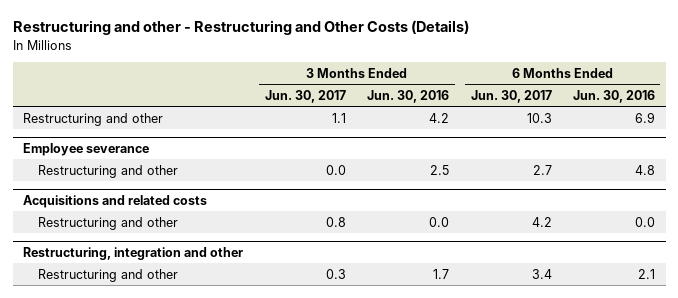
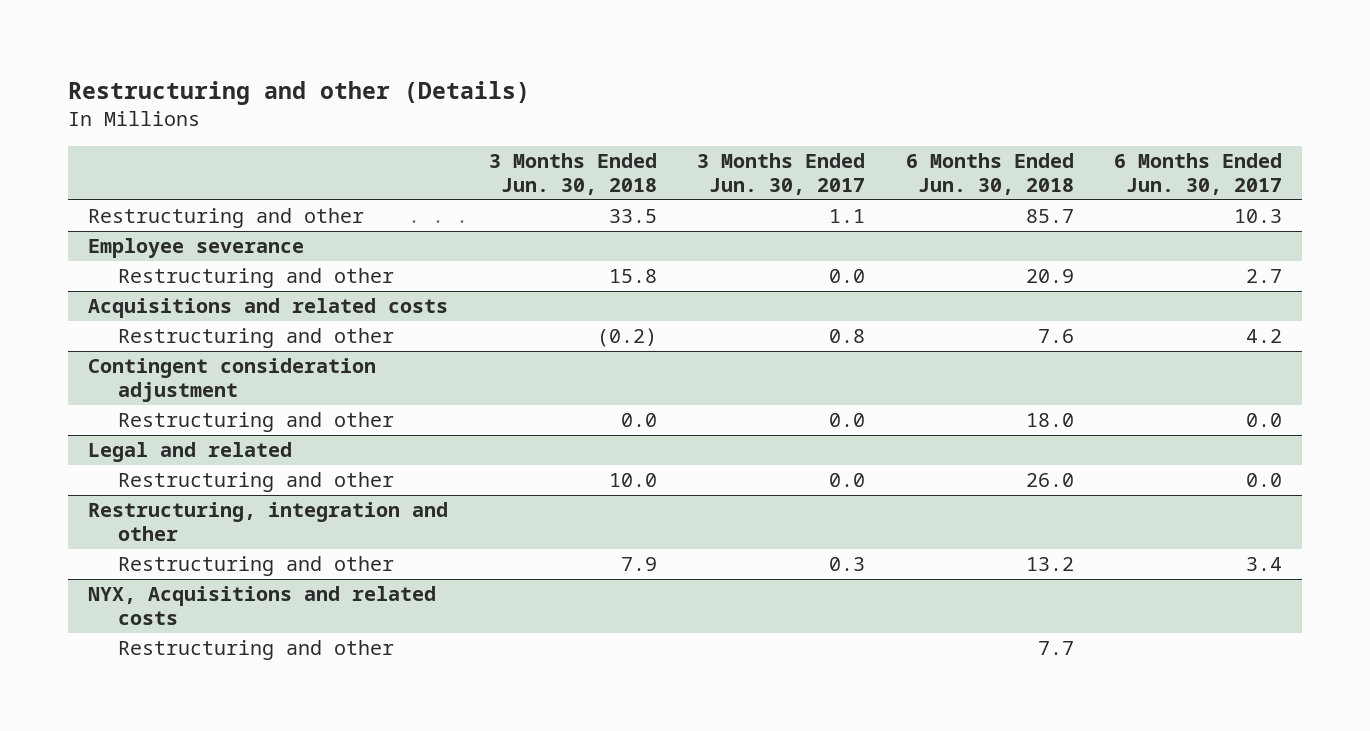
[12,20,469,36] Restructuring and other - Restructuring and Other Costs (Details) -> [67,80,530,105] Restructuring and other (Details)
[367,89,450,103] Jun. 30, 2016 -> none
[573,89,656,103] Jun. 30, 2016 -> none
none -> [488,153,657,195] 3 Months Ended Jun. 30, 2018
none -> [905,153,1074,195] 6 Months Ended Jun. 30, 2018
none -> [88,358,377,402] Contingent consideration adjustment
none -> [117,412,394,433] Restructuring and other
none -> [88,442,293,463] Legal and related
none -> [117,472,394,493] Restructuring and other
none -> [88,586,437,625] NYX, Acquisitions and related costs
none -> [117,640,394,661] Restructuring and other

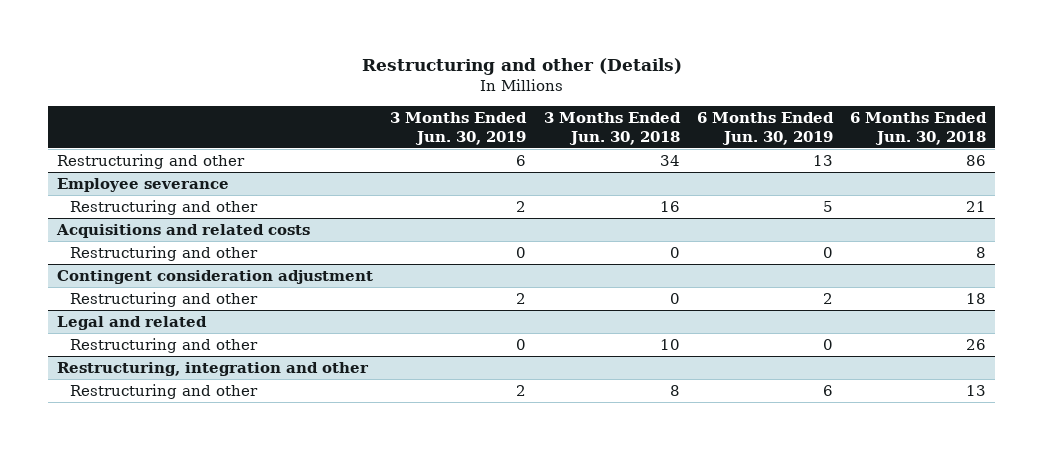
[697,153,866,195] 3 Months Ended Jun. 30, 2017 -> none
[1114,153,1283,195] 6 Months Ended Jun. 30, 2017 -> none
none -> [390,112,528,145] 3 Months Ended Jun. 30, 2019
none -> [696,112,834,145] 6 Months Ended Jun. 30, 2019
[608,209,657,224] 33.5 -> [659,154,680,166] 34
[1025,209,1074,224] 85.7 -> [966,154,987,166] 86
[608,269,657,284] 15.8 -> [659,200,680,212] 16
[1025,269,1074,284] 20.9 -> [966,200,987,212] 21
[596,328,657,348] (0.2) -> [669,246,680,258] 0
[1037,329,1074,344] 7.6 -> [976,246,987,258] 8
[620,413,657,428] 0.0 -> [669,292,680,304] 0
[1025,413,1074,428] 18.0 -> [966,292,987,304] 18
[608,473,657,488] 10.0 -> [659,338,680,350] 10
[1025,473,1074,488] 26.0 -> [966,338,987,350] 26
[88,586,437,625] NYX, Acquisitions and related costs -> none
[117,640,394,661] Restructuring and other -> none
[620,557,657,572] 7.9 -> [669,384,680,396] 8
[1025,557,1074,572] 13.2 -> [966,384,987,396] 13

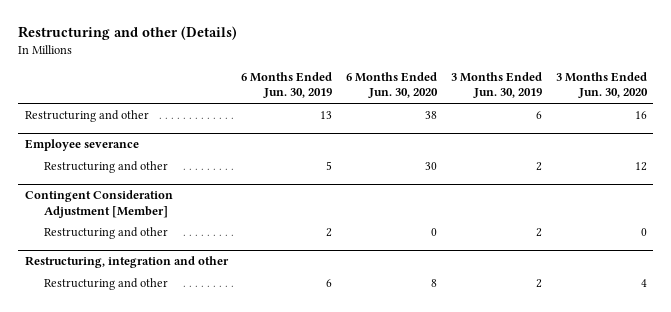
[543,112,681,145] 3 Months Ended Jun. 30, 2018 -> none
[850,112,988,145] 6 Months Ended Jun. 30, 2018 -> none
none -> [346,72,439,99] 6 Months Ended Jun. 30, 2020
none -> [555,72,648,99] 3 Months Ended Jun. 30, 2020
[56,223,311,238] Acquisitions and related costs -> none
[69,245,258,261] Restructuring and other -> none
[57,269,374,284] Contingent consideration adjustment -> [24,190,173,218] Contingent Consideration Adjustment [Member]
[57,315,208,330] Legal and related -> none
[69,337,258,353] Restructuring and other -> none

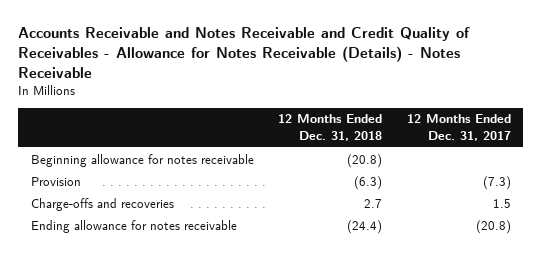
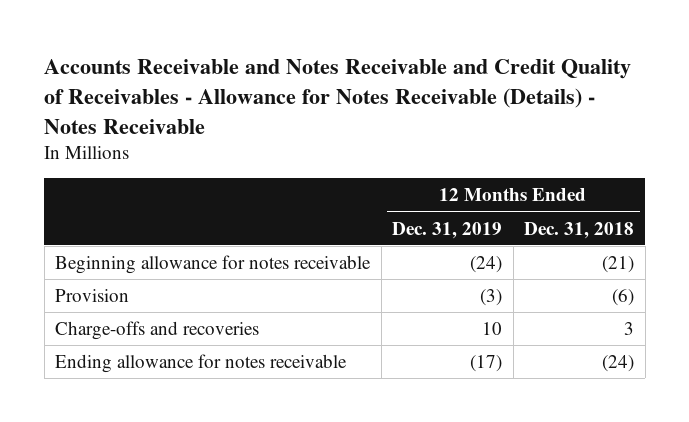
[407,114,512,141] 12 Months Ended Dec. 31, 2017 -> none
none -> [392,221,503,239] Dec. 31, 2019
[347,153,383,168] (20.8) -> [602,255,635,273] (21)
[354,175,383,190] (6.3) -> [612,288,635,306] (6)
[364,198,383,208] 2.7 -> [624,321,635,335] 3
[347,219,383,234] (24.4) -> [602,354,635,372] (24)

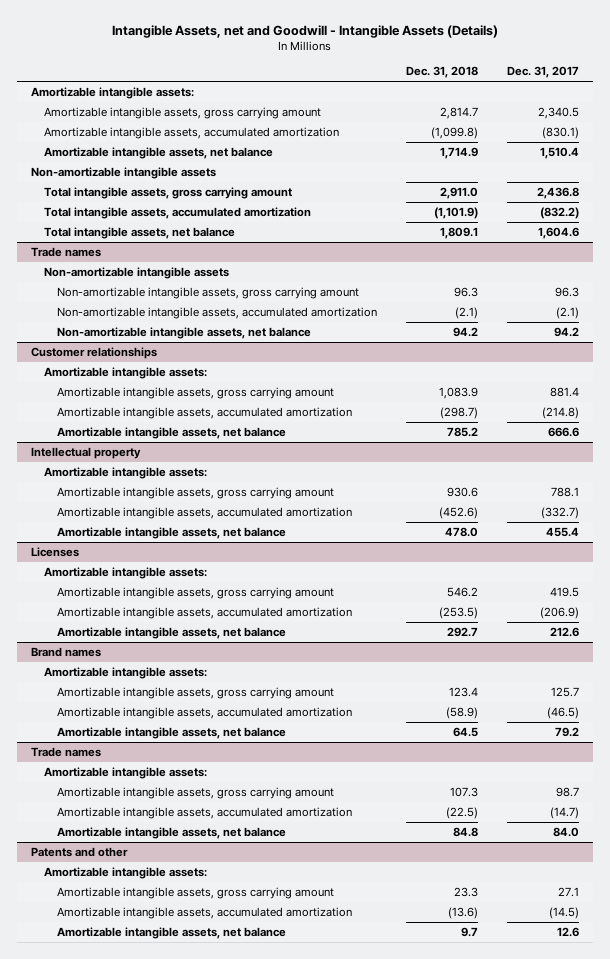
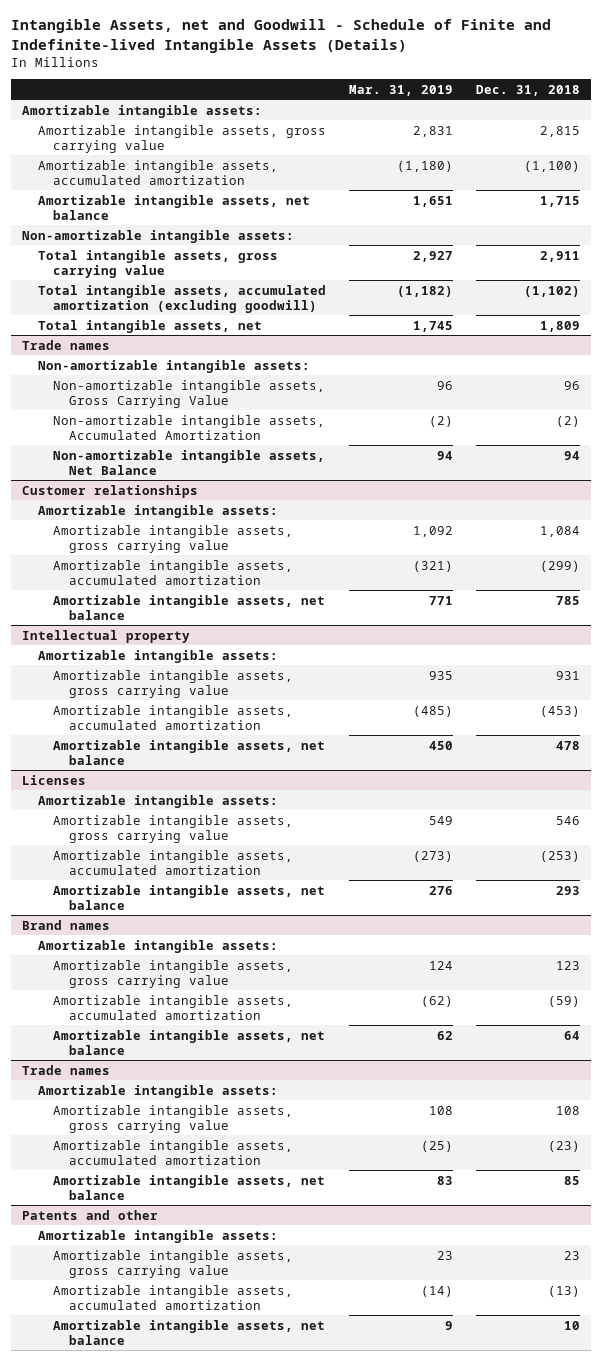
[112,24,499,38] Intangible Assets, net and Goodwill - Intangible Assets (Details) -> [11,19,552,53] Intangible Assets, net and Goodwill - Schedule of Finite and Indefinite-lived Intangible Assets (Details)
[506,66,579,79] Dec. 31, 2017 -> none
none -> [348,84,453,96] Mar. 31, 2019
[44,107,322,120] Amortizable intangible assets, gross carrying amount -> [37,124,326,153] Amortizable intangible assets, gross carrying value
[439,107,478,120] 2,814.7 -> [539,125,580,137] 2,815
[430,127,478,140] (1,099.8) -> [523,160,580,172] (1,100)
[439,147,478,160] 1,714.9 -> [539,195,580,207] 1,715
[31,167,217,180] Non-amortizable intangible assets -> [22,229,295,243] Non-amortizable intangible assets:
[44,187,293,200] Total intangible assets, gross carrying amount -> [37,249,278,278] Total intangible assets, gross carrying value
[439,187,478,200] 2,911.0 -> [539,250,580,262] 2,911
[44,207,312,220] Total intangible assets, accumulated amortization -> [37,284,326,313] Total intangible assets, accumulated amortization (excluding goodwill)
[433,207,478,220] (1,101.9) -> [523,285,580,297] (1,102)
[44,227,236,240] Total intangible assets, net balance -> [37,319,262,333] Total intangible assets, net
[439,227,478,240] 1,809.1 -> [539,320,580,332] 1,809
[44,267,230,280] Non-amortizable intangible assets -> [37,359,310,373] Non-amortizable intangible assets:
[56,287,359,300] Non-amortizable intangible assets, gross carrying amount -> [53,379,326,408] Non-amortizable intangible assets, Gross Carrying Value
[453,287,478,298] 96.3 -> [563,380,580,390] 96
[56,307,377,320] Non-amortizable intangible assets, accumulated amortization -> [53,414,326,440] Non-amortizable intangible assets, Accumulated Amortization
[454,307,478,320] (2.1) -> [555,415,580,427] (2)
[56,327,311,340] Non-amortizable intangible assets, net balance -> [53,449,326,475] Non-amortizable intangible assets, Net Balance
[452,327,478,338] 94.2 -> [563,450,580,460] 94
[56,387,334,400] Amortizable intangible assets, gross carrying amount -> [53,524,294,553] Amortizable intangible assets, gross carrying value
[438,387,478,400] 1,083.9 -> [539,525,580,537] 1,084
[439,407,478,420] (298.7) -> [539,560,580,572] (299)
[446,427,478,438] 785.2 -> [555,595,580,605] 785
[56,487,334,500] Amortizable intangible assets, gross carrying amount -> [53,669,294,698] Amortizable intangible assets, gross carrying value
[446,487,478,498] 930.6 -> [555,670,580,680] 931
[438,507,478,520] (452.6) -> [539,705,580,717] (453)
[444,527,478,538] 478.0 -> [555,740,580,750] 478
[56,587,334,600] Amortizable intangible assets, gross carrying amount -> [53,814,294,843] Amortizable intangible assets, gross carrying value
[446,587,478,598] 546.2 -> [555,815,580,825] 546
[438,607,478,620] (253.5) -> [539,850,580,862] (253)
[446,627,478,638] 292.7 -> [555,885,580,895] 293
[56,687,334,700] Amortizable intangible assets, gross carrying amount -> [53,959,294,988] Amortizable intangible assets, gross carrying value
[448,687,478,698] 123.4 -> [555,960,580,970] 123
[445,707,478,720] (58.9) -> [547,995,580,1007] (59)
[452,727,478,738] 64.5 -> [563,1030,580,1040] 64
[56,787,334,800] Amortizable intangible assets, gross carrying amount -> [53,1104,294,1133] Amortizable intangible assets, gross carrying value
[449,787,478,798] 107.3 -> [555,1105,580,1115] 108
[445,807,478,820] (22.5) -> [547,1140,580,1152] (23)
[452,827,478,838] 84.8 -> [563,1175,580,1185] 85
[56,887,334,900] Amortizable intangible assets, gross carrying amount -> [53,1249,294,1278] Amortizable intangible assets, gross carrying value
[453,887,478,898] 23.3 -> [563,1250,580,1260] 23
[447,907,478,920] (13.6) -> [547,1285,580,1297] (13)
[460,927,478,938] 9.7 -> [563,1320,580,1330] 10

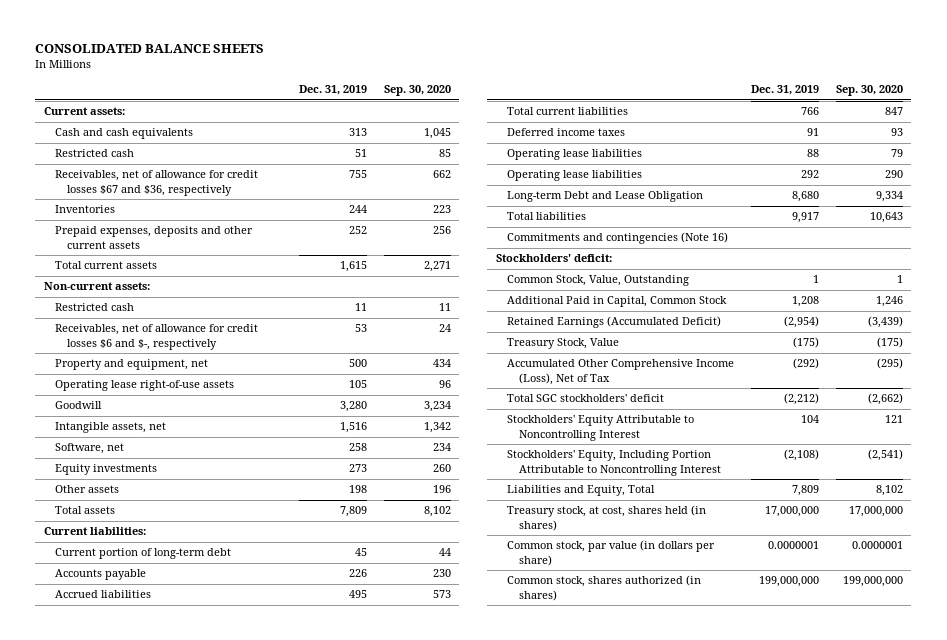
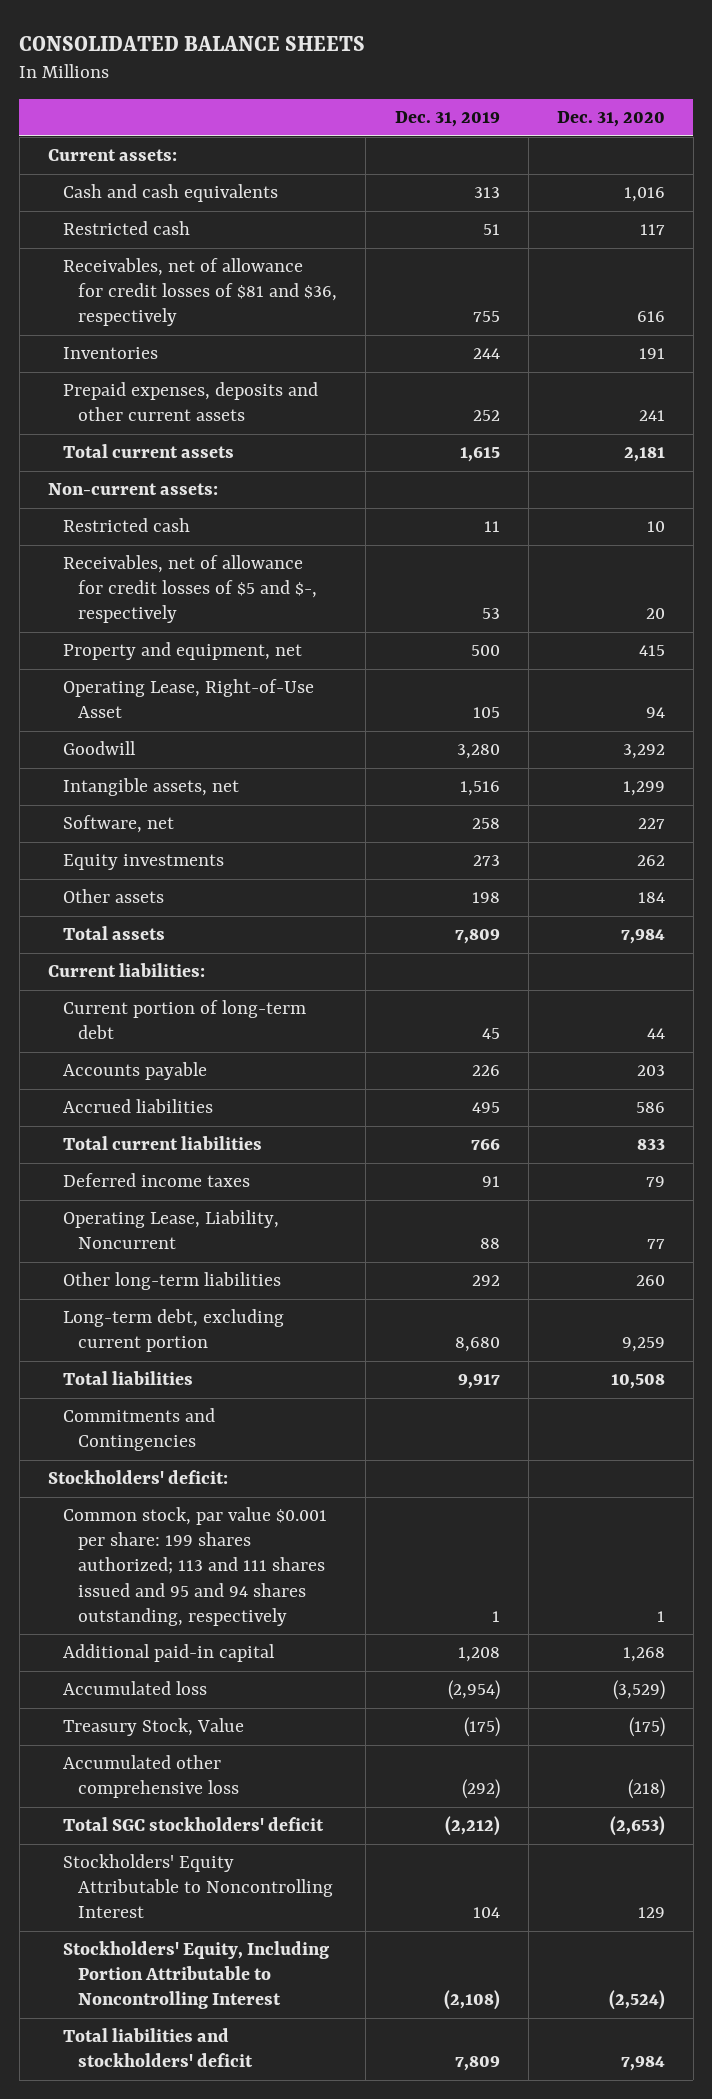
[384,85,452,97] Sep. 30, 2020 -> none
none -> [556,110,665,127] Dec. 31, 2020
[55,170,259,196] Receivables, net of allowance for credit losses $67 and $36, respectively -> [63,258,338,327] Receivables, net of allowance for credit losses of $81 and $36, respectively
[55,324,259,350] Receivables, net of allowance for credit losses $6 and $-, respectively -> [63,555,318,624] Receivables, net of allowance for credit losses of $5 and $-, respectively
[55,380,235,392] Operating lease right-of-use assets -> [63,679,315,719] Operating Lease, Right-of-Use Asset
[507,149,643,161] Operating lease liabilities -> [63,1210,280,1250] Operating Lease, Liability, Noncurrent
[507,170,643,182] Operating lease liabilities -> [63,1272,282,1291] Other long-term liabilities
[507,191,704,203] Long-term Debt and Lease Obligation -> [63,1309,285,1353] Long-term debt, excluding current portion
[507,232,729,245] Commitments and contingencies (Note 16) -> [63,1408,216,1452] Commitments and Contingencies
[507,275,690,287] Common Stock, Value, Outstanding -> [63,1507,328,1626] Common stock, par value $0.001 per share: 199 shares authorized; 113 and 111 shares issued and 95 and 94 shares outstanding, respectively
[507,296,728,308] Additional Paid in Capital, Common Stock -> [63,1644,276,1663] Additional paid-in capital
[507,316,722,329] Retained Earnings (Accumulated Deficit) -> [63,1681,208,1696] Accumulated loss
[507,359,735,385] Accumulated Other Comprehensive Income (Loss), Net of Tax -> [63,1755,240,1799] Accumulated other comprehensive loss
[507,505,707,531] Treasury stock, at cost, shares held (in shares) -> none
[507,540,716,566] Common stock, par value (in dollars per share) -> none
[507,575,702,601] Common stock, shares authorized (in shares) -> none
[507,485,656,497] Liabilities and Equity, Total -> [63,2028,254,2068] Total liabilities and stockholders' deficit

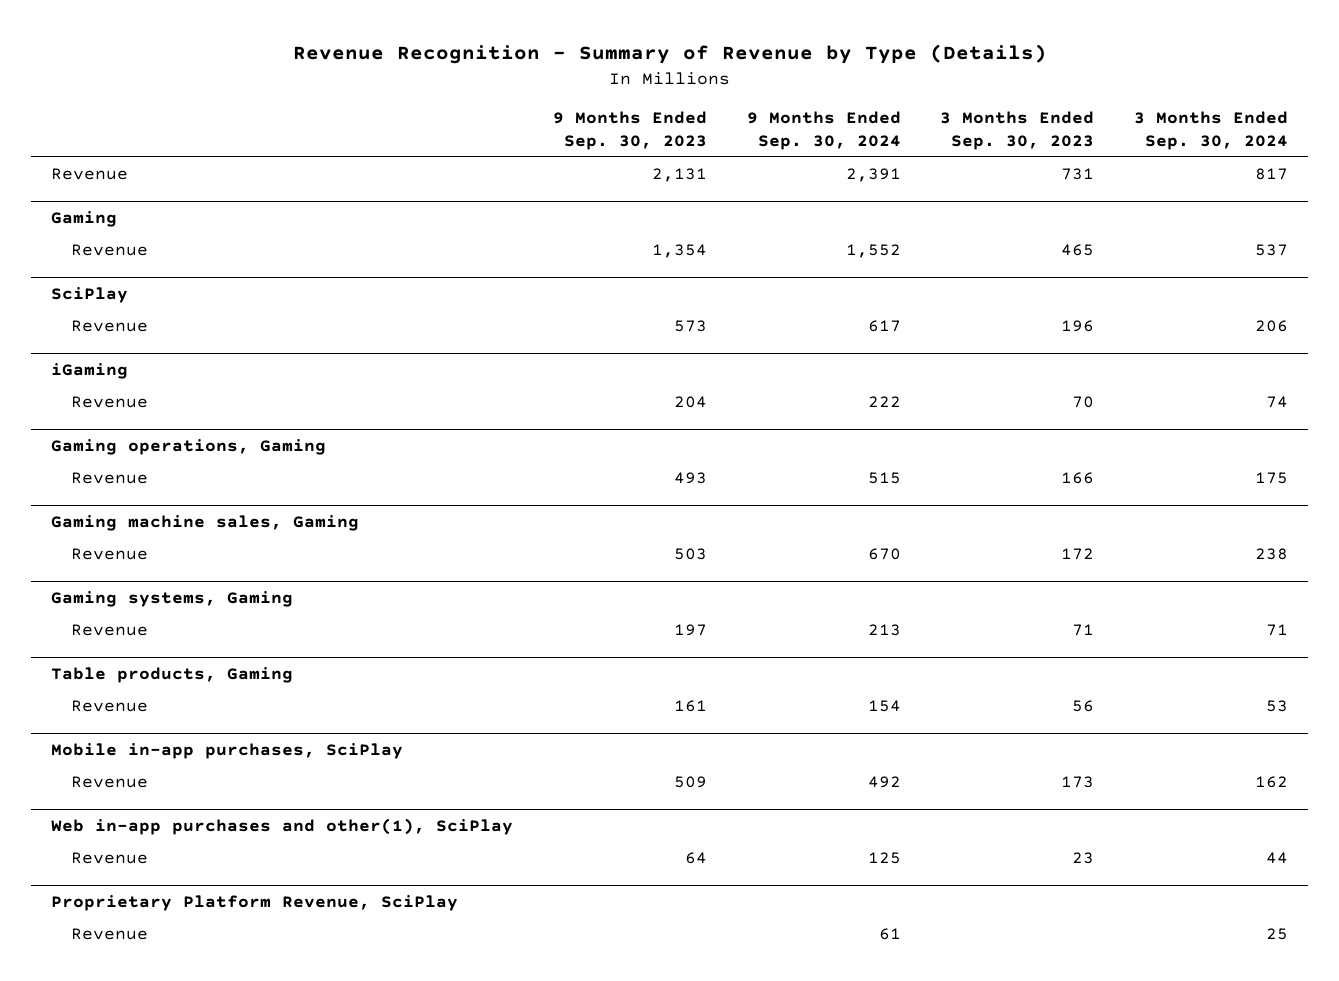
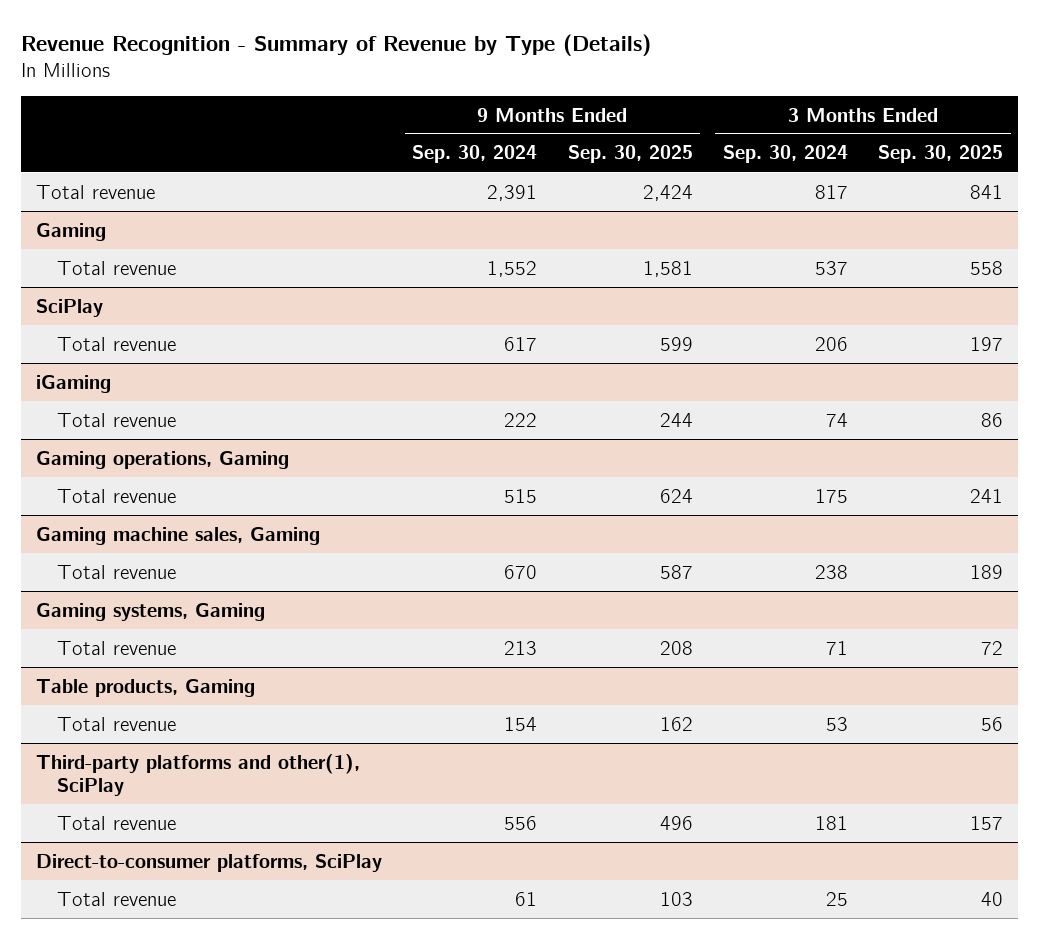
[552,111,707,150] 9 Months Ended Sep. 30, 2023 -> none
[940,111,1095,150] 3 Months Ended Sep. 30, 2023 -> none
none -> [567,145,693,164] Sep. 30, 2025
none -> [878,145,1004,164] Sep. 30, 2025
[50,168,128,181] Revenue -> [35,184,155,199] Total revenue
[70,244,148,257] Revenue -> [56,260,176,275] Total revenue
[70,320,148,333] Revenue -> [56,336,176,351] Total revenue
[70,396,148,409] Revenue -> [56,412,176,427] Total revenue
[70,472,148,485] Revenue -> [56,488,176,503] Total revenue
[70,548,148,561] Revenue -> [56,564,176,579] Total revenue
[70,624,148,637] Revenue -> [56,640,176,655] Total revenue
[50,742,403,759] Mobile in-app purchases, SciPlay -> none
[50,817,513,835] Web in-app purchases and other(1), SciPlay -> none
[50,894,458,911] Proprietary Platform Revenue, SciPlay -> none
[70,928,148,941] Revenue -> none
[70,700,148,713] Revenue -> [56,716,176,731] Total revenue
none -> [35,753,360,797] Third-party platforms and other(1), SciPlay
[70,776,148,789] Revenue -> [56,815,176,830] Total revenue
[867,776,901,789] 492 -> [504,815,538,830] 556
[1255,776,1289,789] 162 -> [814,815,848,830] 181
none -> [35,853,382,872] Direct-to-consumer platforms, SciPlay
[70,852,148,865] Revenue -> [56,891,176,906] Total revenue
[867,852,901,865] 125 -> [515,891,538,906] 61
[1266,852,1289,865] 44 -> [825,891,848,906] 25

